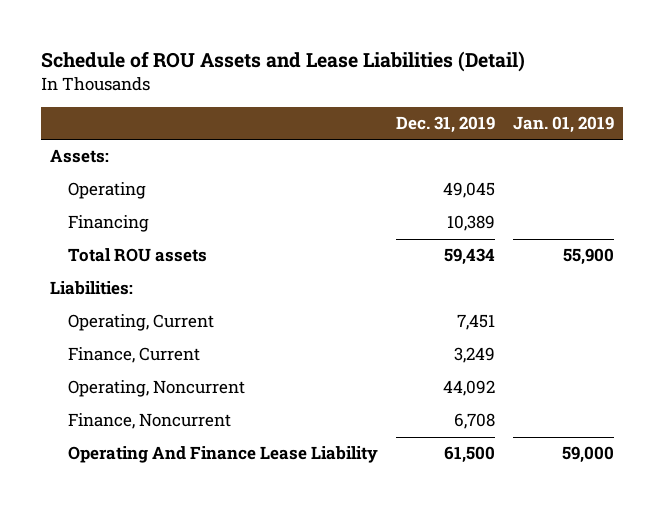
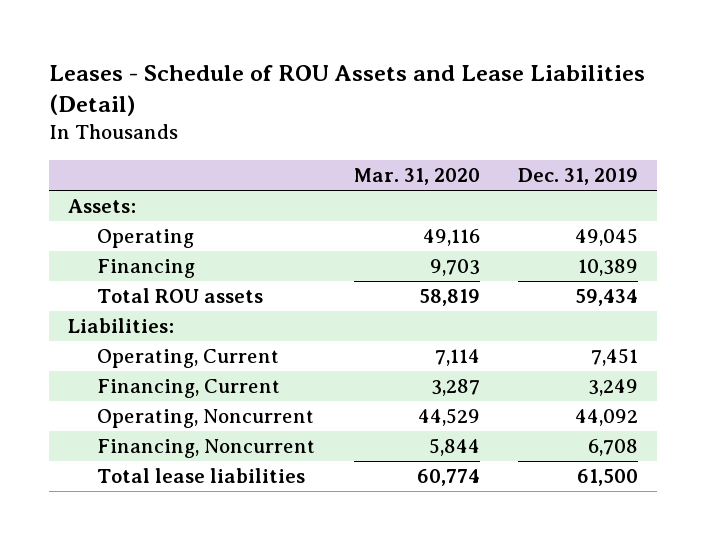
[40,51,525,73] Schedule of ROU Assets and Lease Liabilities (Detail) -> [49,64,646,117] Leases - Schedule of ROU Assets and Lease Liabilities (Detail)
[512,115,614,133] Jan. 01, 2019 -> none
none -> [353,167,480,185] Mar. 31, 2020
[67,347,200,364] Finance, Current -> [97,379,281,399] Financing, Current
[67,413,231,430] Finance, Noncurrent -> [97,439,316,459] Financing, Noncurrent
[67,446,378,464] Operating And Finance Lease Liability -> [97,468,306,484] Total lease liabilities

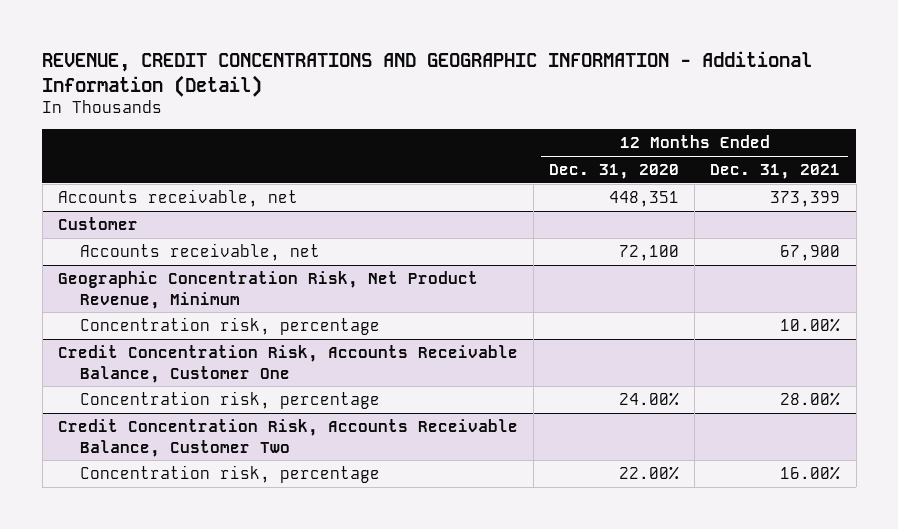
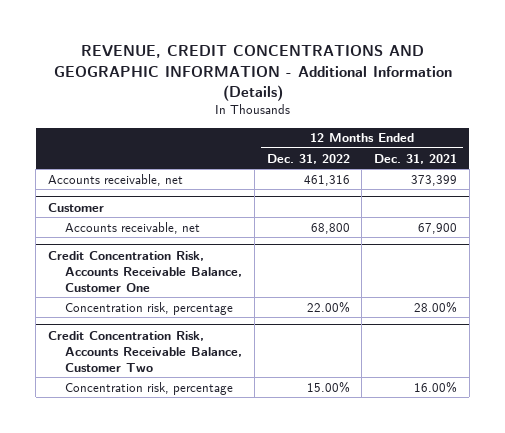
[42,50,813,97] REVENUE, CREDIT CONCENTRATIONS AND GEOGRAPHIC INFORMATION - Additional Information (Detail) -> [53,45,452,101] REVENUE, CREDIT CONCENTRATIONS AND GEOGRAPHIC INFORMATION - Additional Information (Details)
[549,164,680,180] Dec. 31, 2020 -> none
none -> [266,153,350,164] Dec. 31, 2022
[57,270,478,309] Geographic Concentration Risk, Net Product Revenue, Minimum -> none
[79,316,380,335] Concentration risk, percentage -> none

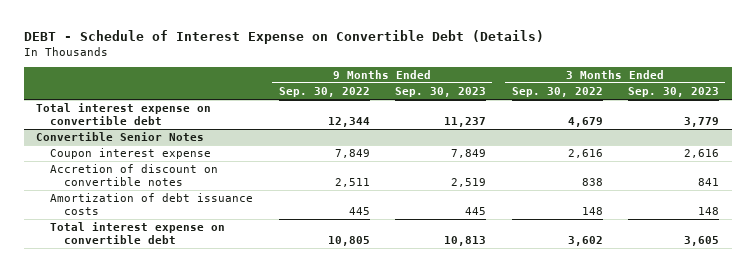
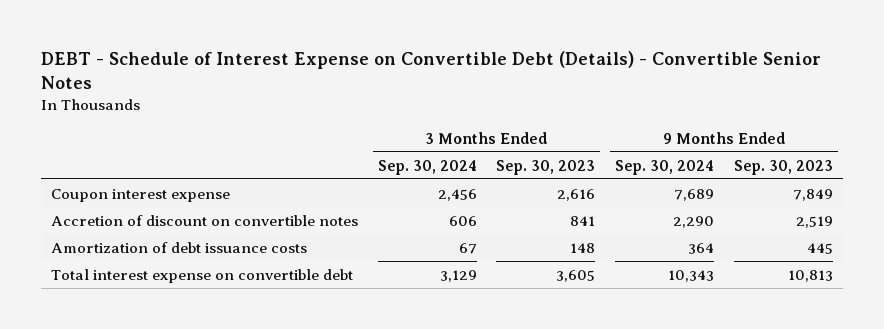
[23,29,544,44] DEBT - Schedule of Interest Expense on Convertible Debt (Details) -> [40,50,821,89] DEBT - Schedule of Interest Expense on Convertible Debt (Details) - Convertible Senior Notes
[278,87,370,98] Sep. 30, 2022 -> none
[511,87,603,98] Sep. 30, 2022 -> none
none -> [377,159,477,175] Sep. 30, 2024
none -> [615,159,715,175] Sep. 30, 2024
[36,103,212,125] Total interest expense on convertible debt -> none
[36,132,205,142] Convertible Senior Notes -> none

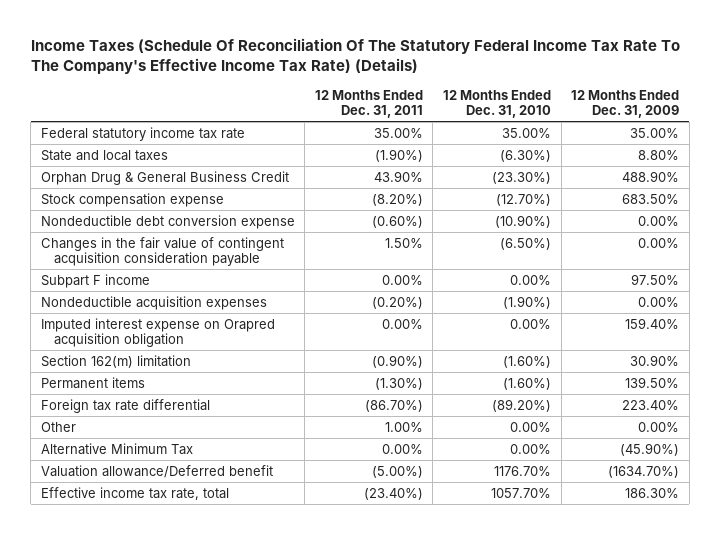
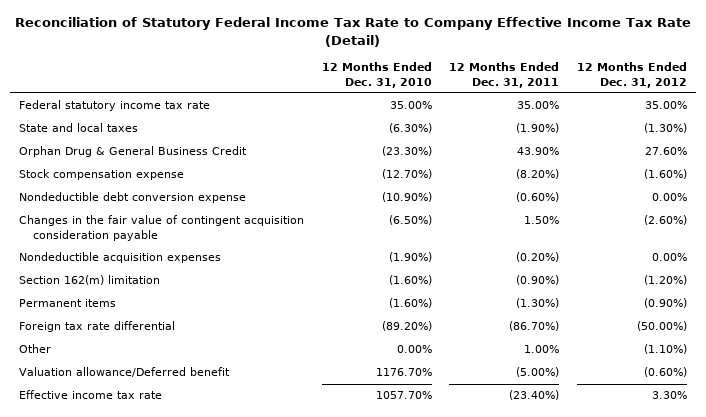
[30,38,680,75] Income Taxes (Schedule Of Reconciliation Of The Statutory Federal Income Tax Rate To The Company's Effective Income Tax Rate) (Details) -> [15,17,692,47] Reconciliation of Statutory Federal Income Tax Rate to Company Effective Income Tax Rate (Detail)
[571,89,680,118] 12 Months Ended Dec. 31, 2009 -> none
none -> [577,62,688,88] 12 Months Ended Dec. 31, 2012
[40,273,150,288] Subpart F income -> none
[40,317,275,347] Imputed interest expense on Orapred acquisition obligation -> none
[40,442,193,455] Alternative Minimum Tax -> none
[40,486,229,500] Effective income tax rate, total -> [18,390,162,400] Effective income tax rate

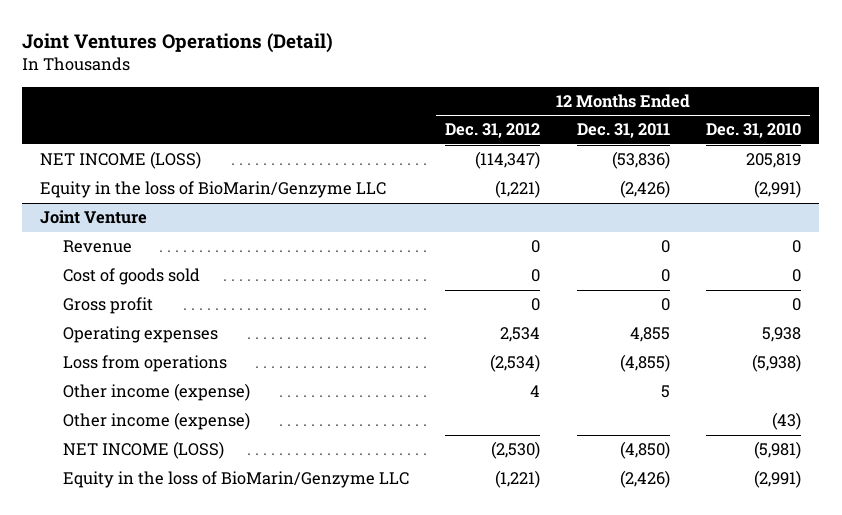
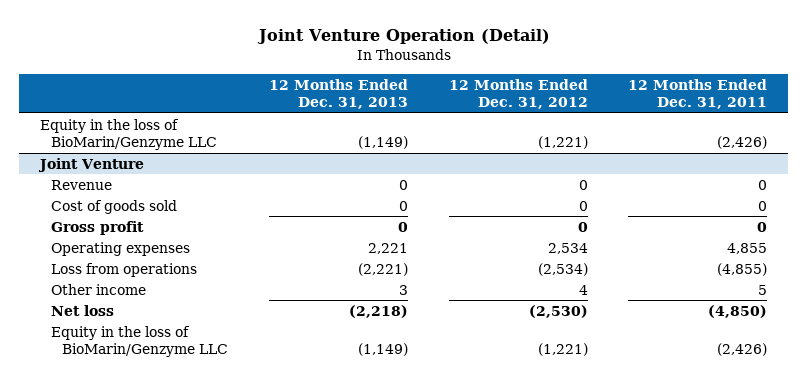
[22,32,334,53] Joint Ventures Operations (Detail) -> [256,29,550,45] Joint Venture Operation (Detail)
[706,123,802,139] Dec. 31, 2010 -> none
none -> [268,79,408,110] 12 Months Ended Dec. 31, 2013
[40,151,202,170] NET INCOME (LOSS) -> none
[62,412,250,431] Other income (expense) -> none
[62,383,250,402] Other income (expense) -> [50,283,146,295] Other income
[62,441,224,460] NET INCOME (LOSS) -> [50,304,114,316] Net loss

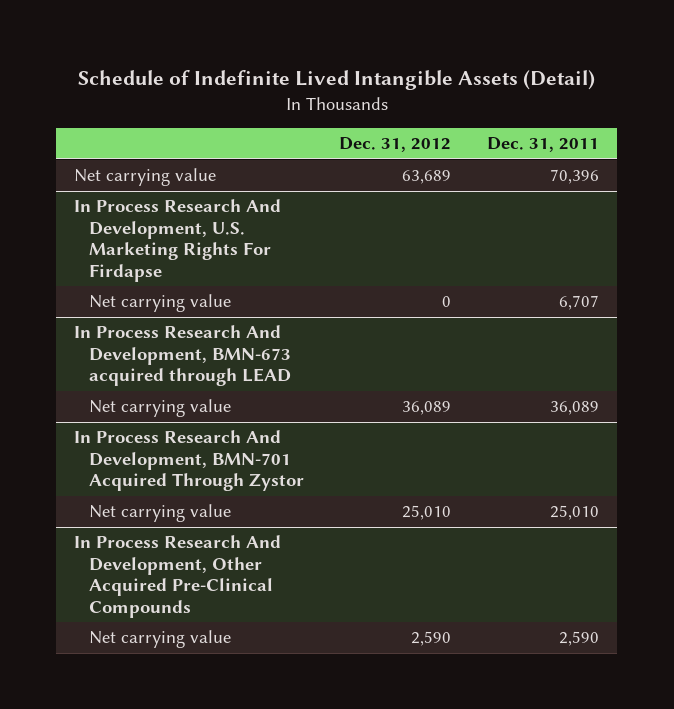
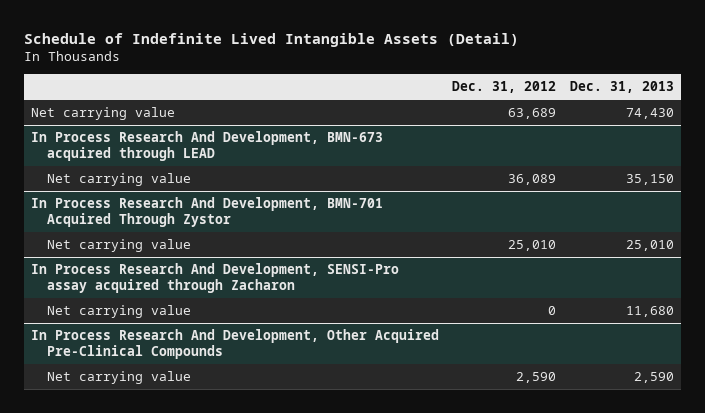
[487,137,600,153] Dec. 31, 2011 -> none
none -> [569,81,674,94] Dec. 31, 2013
[74,199,282,282] In Process Research And Development, U.S. Marketing Rights For Firdapse -> none
[88,294,231,313] Net carrying value -> none
none -> [30,263,399,294] In Process Research And Development, SENSI-Pro assay acquired through Zacharon
none -> [46,305,191,319] Net carrying value

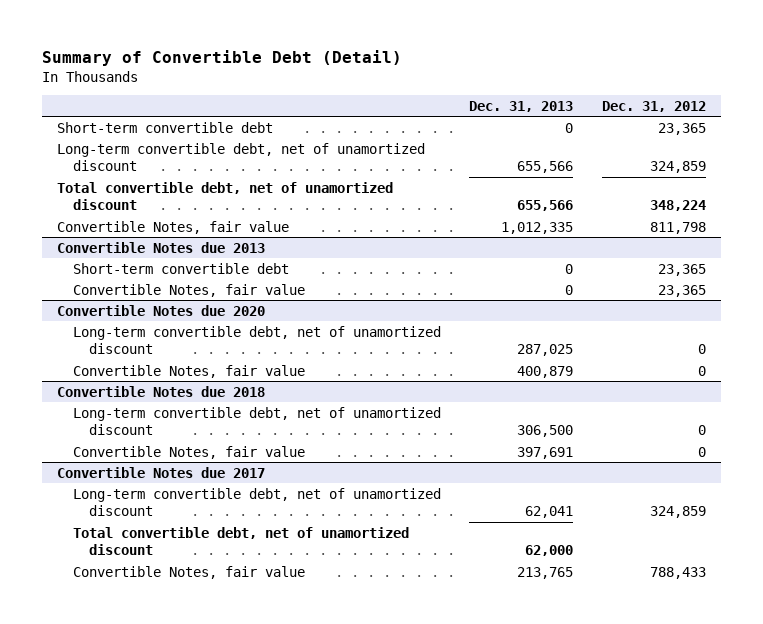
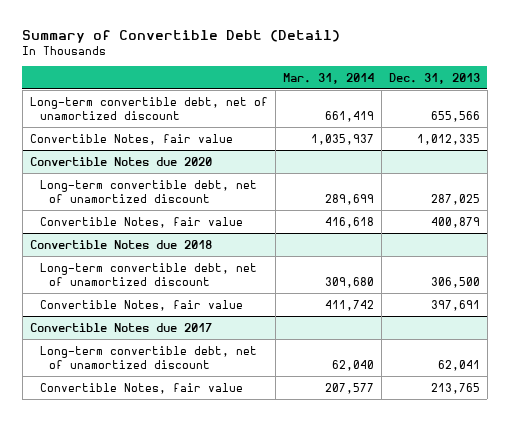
[602,100,707,112] Dec. 31, 2012 -> none
none -> [282,72,374,84] Mar. 31, 2014
[56,121,273,133] Short-term convertible debt -> none
[56,181,393,211] Total convertible debt, net of unamortized discount -> none
[56,241,265,253] Convertible Notes due 2013 -> none
[72,262,289,274] Short-term convertible debt -> none
[72,283,305,297] Convertible Notes, fair value -> none
[72,526,409,556] Total convertible debt, net of unamortized discount -> none

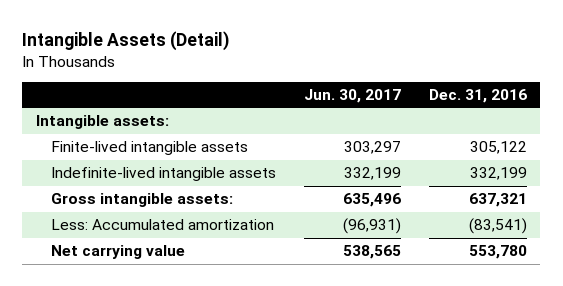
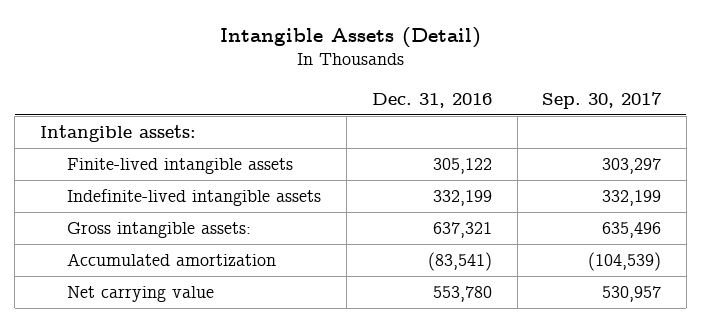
[303,89,401,104] Jun. 30, 2017 -> none
none -> [542,91,663,109] Sep. 30, 2017
[50,219,274,231] Less: Accumulated amortization -> [67,253,277,267] Accumulated amortization

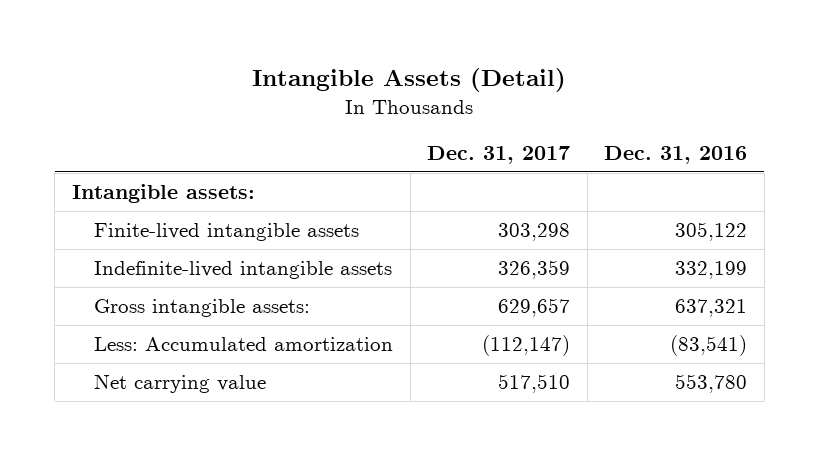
[542,91,663,109] Sep. 30, 2017 -> none
none -> [427,146,571,165] Dec. 31, 2017
[67,253,277,267] Accumulated amortization -> [94,336,394,351] Less: Accumulated amortization

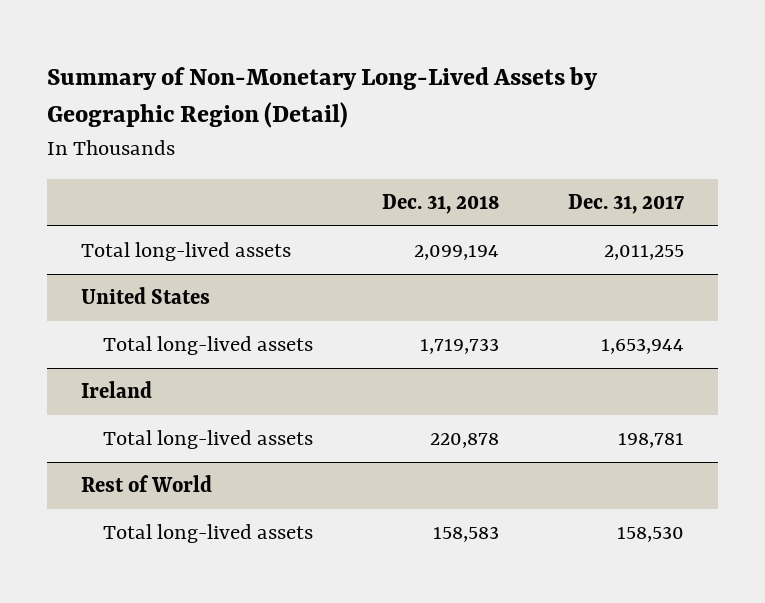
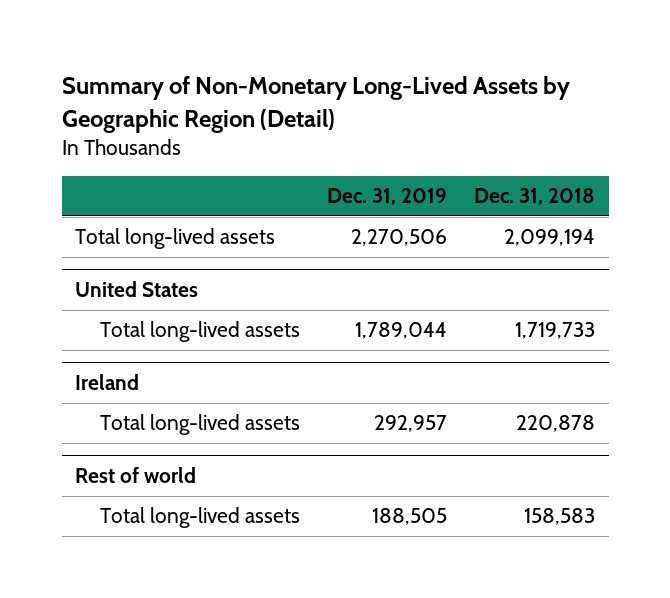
[567,194,684,215] Dec. 31, 2017 -> none
none -> [327,188,448,206] Dec. 31, 2019
[81,475,213,493] Rest of World -> [75,466,197,483] Rest of world

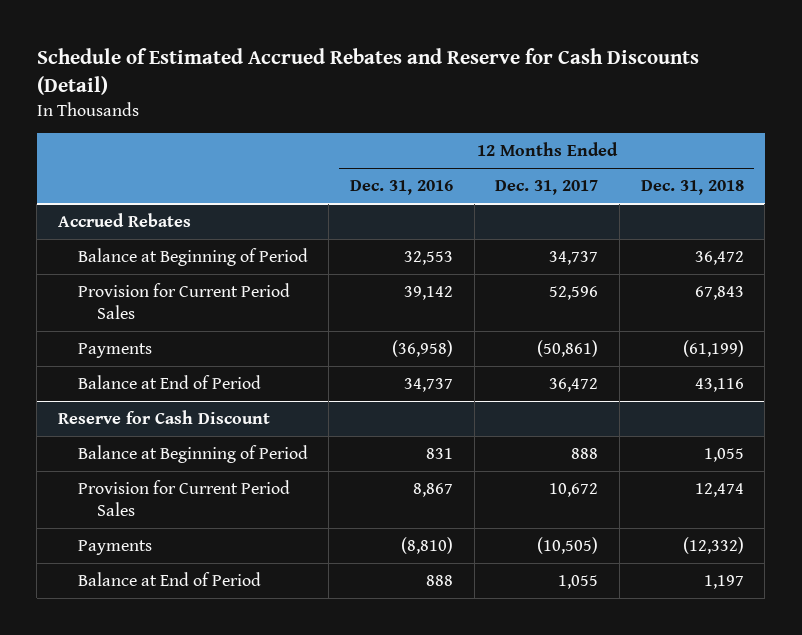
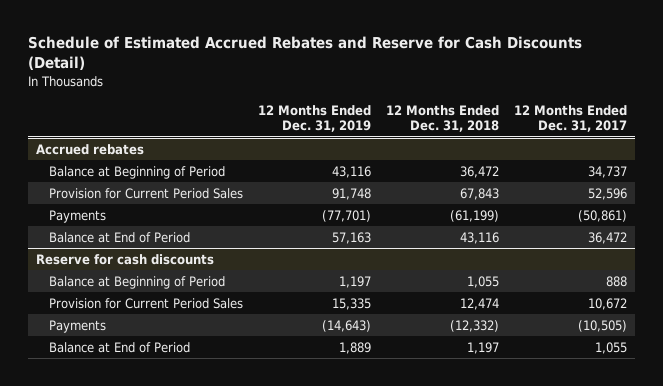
[349,180,453,196] Dec. 31, 2016 -> none
none -> [258,104,372,133] 12 Months Ended Dec. 31, 2019
[58,212,192,227] Accrued Rebates -> [35,143,144,155] Accrued rebates
[58,409,271,424] Reserve for Cash Discount -> [35,253,214,265] Reserve for cash discounts

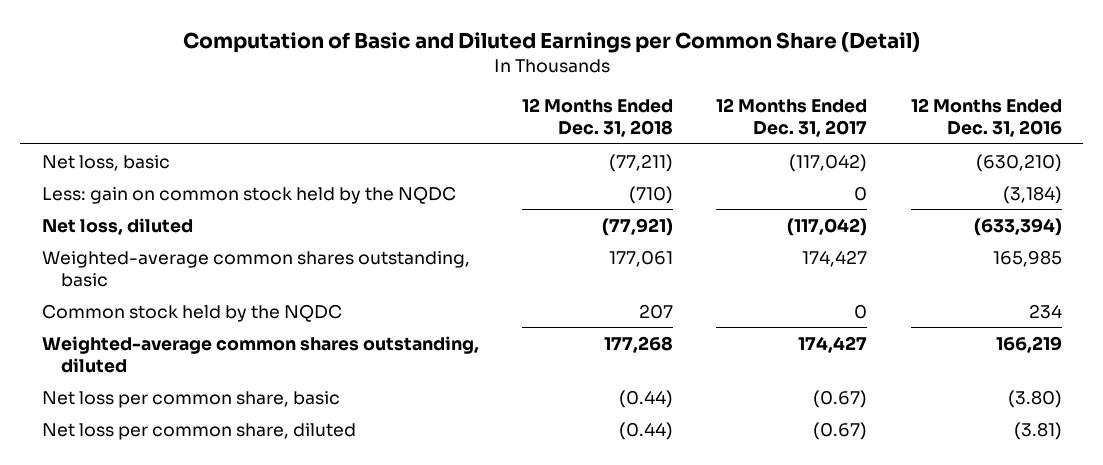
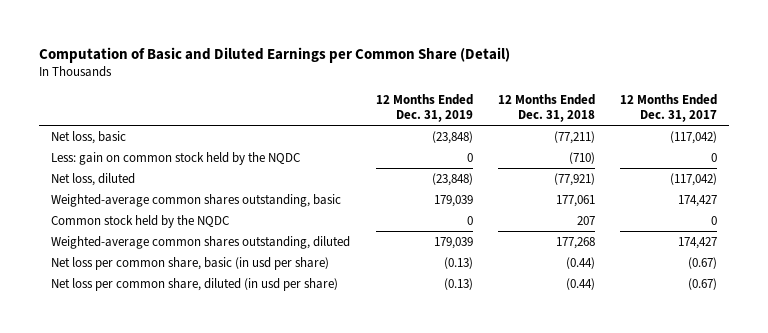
[910,97,1062,137] 12 Months Ended Dec. 31, 2016 -> none
none -> [375,93,473,122] 12 Months Ended Dec. 31, 2019
[41,390,340,408] Net loss per common share, basic -> [51,256,330,270] Net loss per common share, basic (in usd per share)
[41,422,356,440] Net loss per common share, diluted -> [51,277,339,291] Net loss per common share, diluted (in usd per share)

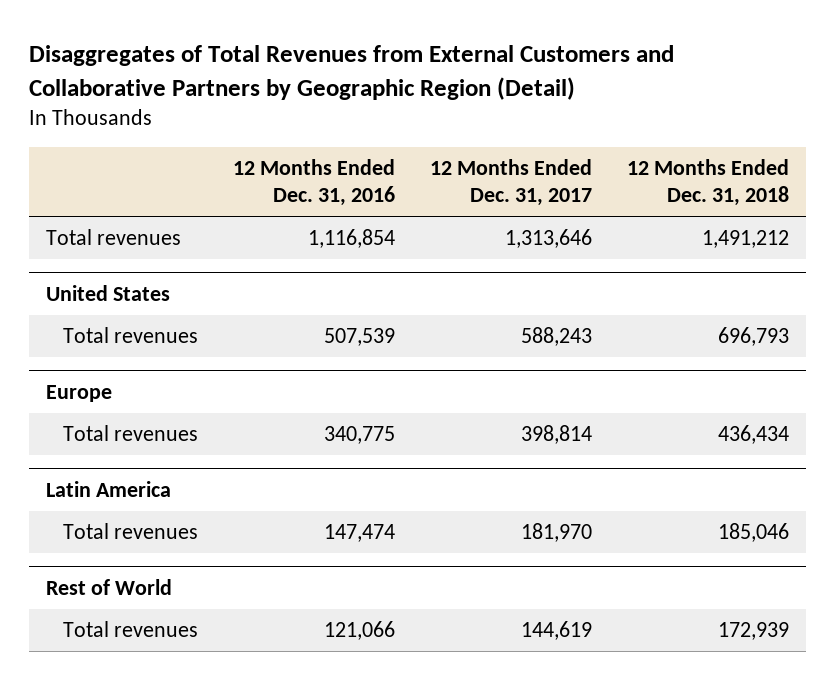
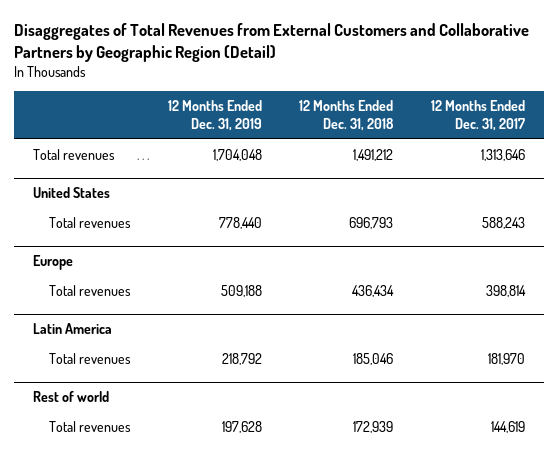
[232,159,395,207] 12 Months Ended Dec. 31, 2016 -> none
none -> [167,100,262,132] 12 Months Ended Dec. 31, 2019
[46,578,173,595] Rest of World -> [32,391,109,403] Rest of world

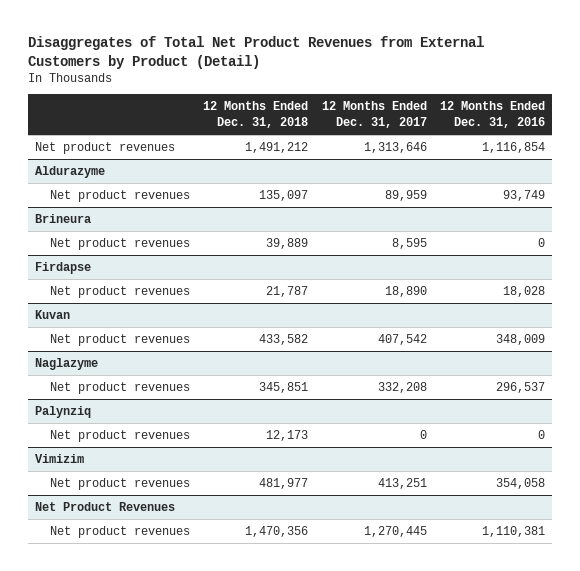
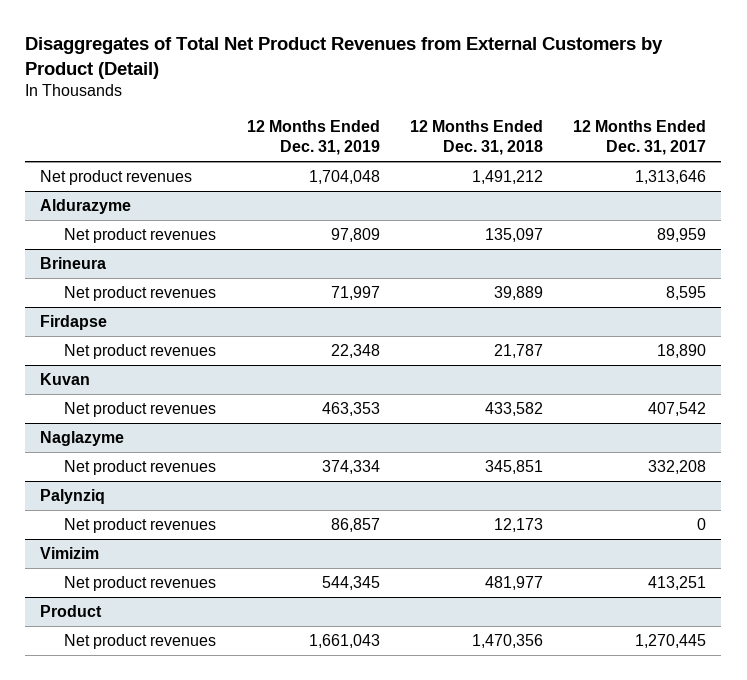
[440,101,546,129] 12 Months Ended Dec. 31, 2016 -> none
none -> [246,119,380,156] 12 Months Ended Dec. 31, 2019
[34,502,175,512] Net Product Revenues -> [40,604,103,617] Product

